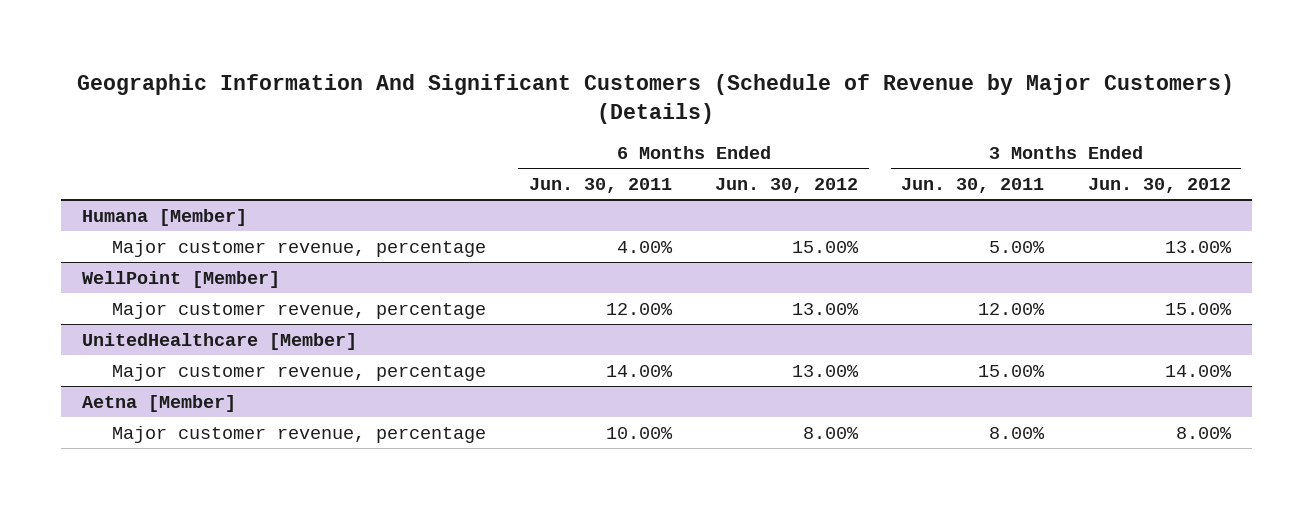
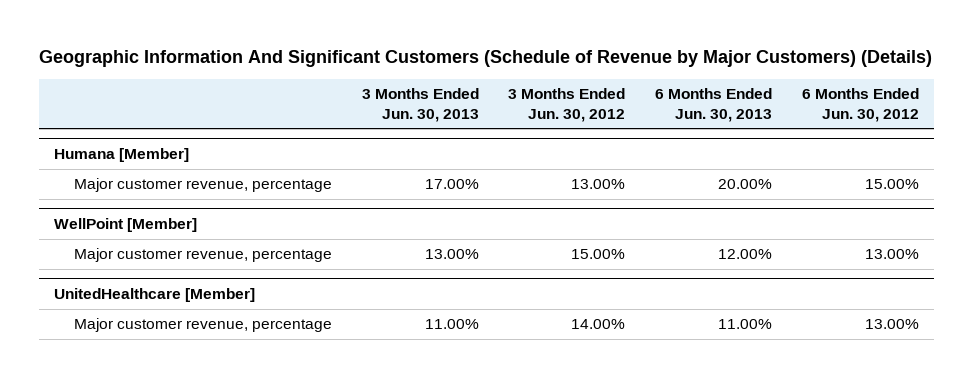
[529,177,673,193] Jun. 30, 2011 -> none
[901,177,1045,193] Jun. 30, 2011 -> none
none -> [361,88,479,122] 3 Months Ended Jun. 30, 2013
none -> [655,88,773,122] 6 Months Ended Jun. 30, 2013
[82,394,237,412] Aetna [Member] -> none
[111,425,486,443] Major customer revenue, percentage -> none

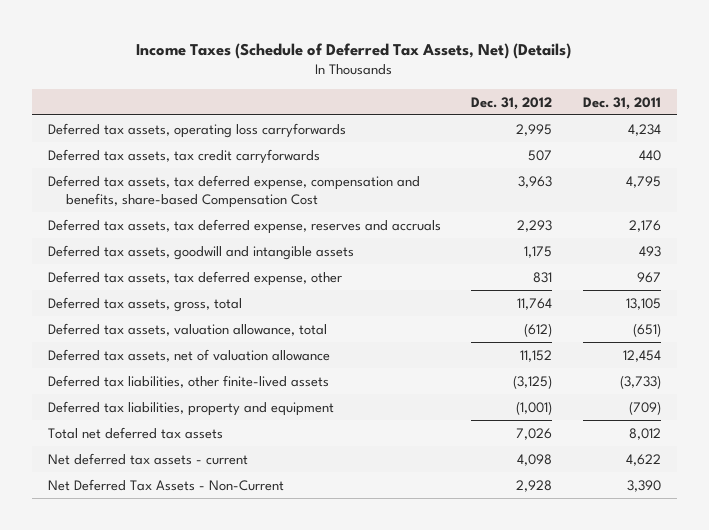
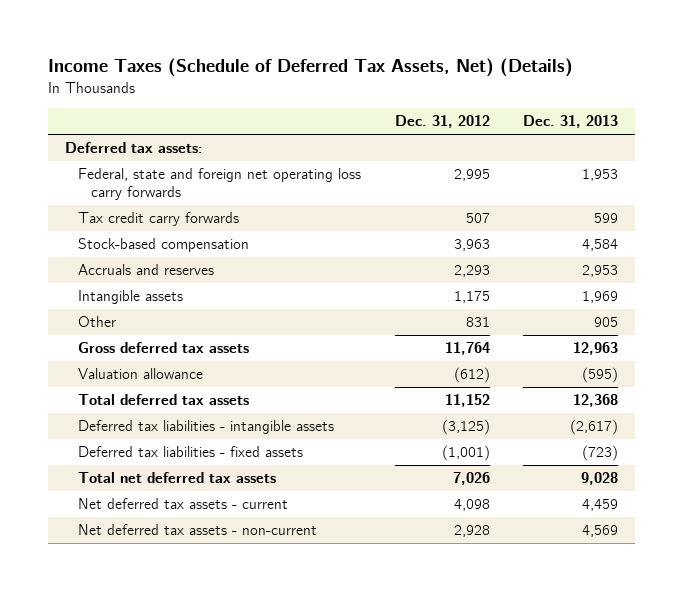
[583,96,662,110] Dec. 31, 2011 -> none
none -> [523,115,619,129] Dec. 31, 2013
none -> [65,142,204,154] Deferred tax assets:
[47,122,346,138] Deferred tax assets, operating loss carryforwards -> [78,168,362,201] Federal, state and foreign net operating loss carry forwards
[47,148,320,164] Deferred tax assets, tax credit carryforwards -> [78,212,240,227] Tax credit carry forwards
[47,174,420,208] Deferred tax assets, tax deferred expense, compensation and benefits, share-based Compensation Cost -> [78,238,250,253] Stock-based compensation
[47,218,441,234] Deferred tax assets, tax deferred expense, reserves and accruals -> [78,264,215,276] Accruals and reserves
[47,244,354,260] Deferred tax assets, goodwill and intangible assets -> [78,290,184,305] Intangible assets
[47,270,342,286] Deferred tax assets, tax deferred expense, other -> [78,316,117,328] Other
[47,296,242,312] Deferred tax assets, gross, total -> [78,342,250,354] Gross deferred tax assets
[47,322,327,336] Deferred tax assets, valuation allowance, total -> [78,368,204,380] Valuation allowance
[47,348,330,362] Deferred tax assets, net of valuation allowance -> [78,394,250,406] Total deferred tax assets
[47,374,329,388] Deferred tax liabilities, other finite-lived assets -> [78,420,335,435] Deferred tax liabilities - intangible assets
[47,400,334,416] Deferred tax liabilities, property and equipment -> [78,446,304,458] Deferred tax liabilities - fixed assets
[47,478,284,491] Net Deferred Tax Assets - Non-Current -> [78,524,318,536] Net deferred tax assets - non-current

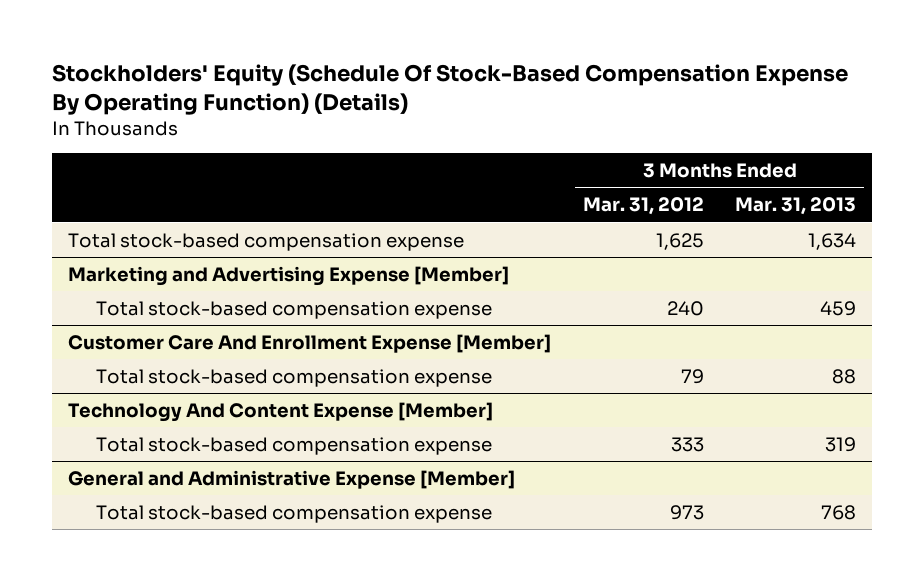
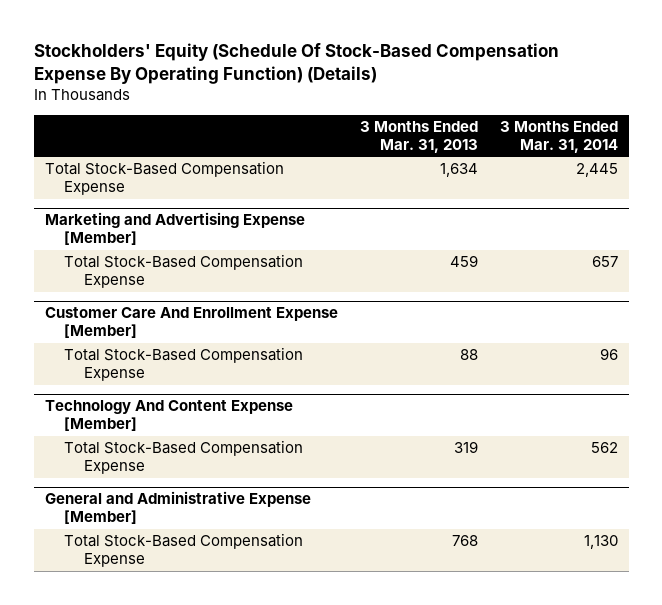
[582,197,704,216] Mar. 31, 2012 -> none
none -> [499,120,618,154] 3 Months Ended Mar. 31, 2014
[68,232,465,251] Total stock-based compensation expense -> [44,161,284,196] Total Stock-Based Compensation Expense
[95,300,492,319] Total stock-based compensation expense -> [64,254,304,289] Total Stock-Based Compensation Expense
[95,368,492,387] Total stock-based compensation expense -> [64,347,304,382] Total Stock-Based Compensation Expense
[95,436,492,455] Total stock-based compensation expense -> [64,440,304,475] Total Stock-Based Compensation Expense
[95,504,492,523] Total stock-based compensation expense -> [64,533,304,568] Total Stock-Based Compensation Expense

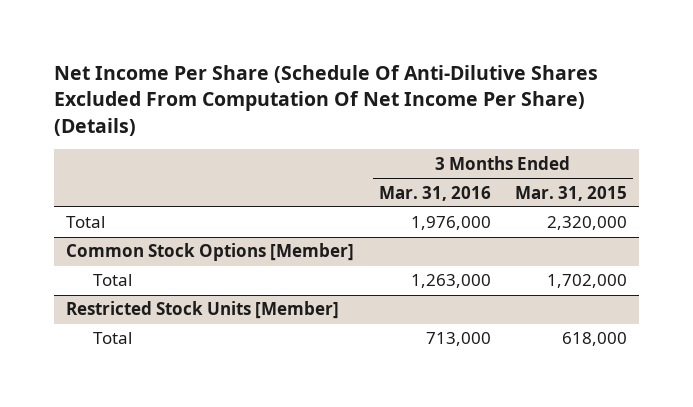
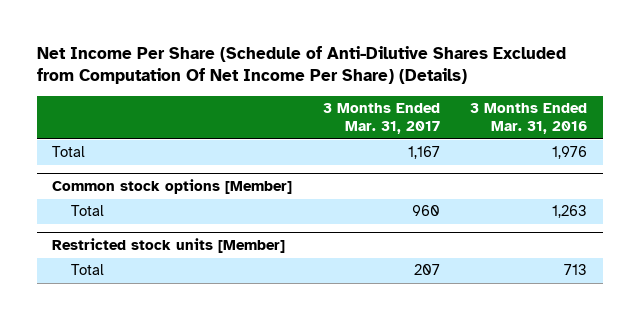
[53,65,598,136] Net Income Per Share (Schedule Of Anti-Dilutive Shares Excluded From Computation Of Net Income Per Share) (Details) -> [36,45,566,85] Net Income Per Share (Schedule of Anti-Dilutive Shares Excluded from Computation Of Net Income Per Share) (Details)
[515,185,628,201] Mar. 31, 2015 -> none
none -> [322,103,440,135] 3 Months Ended Mar. 31, 2017
[410,216,491,231] 1,976,000 -> [552,146,588,160] 1,976
[66,243,355,262] Common Stock Options [Member] -> [51,179,292,195] Common stock options [Member]
[410,274,491,289] 1,263,000 -> [552,205,588,219] 1,263
[66,301,340,320] Restricted Stock Units [Member] -> [51,238,285,254] Restricted stock units [Member]
[425,332,491,347] 713,000 -> [564,264,588,276] 713

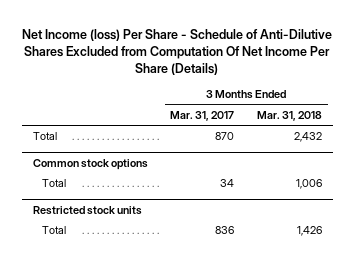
[36,45,566,85] Net Income Per Share (Schedule of Anti-Dilutive Shares Excluded from Computation Of Net Income Per Share) (Details) -> [22,28,333,76] Net Income (loss) Per Share - Schedule of Anti-Dilutive Shares Excluded from Computation Of Net Income Per Share (Details)
[470,103,588,135] 3 Months Ended Mar. 31, 2016 -> none
none -> [256,110,322,121] Mar. 31, 2018
[407,146,440,160] 1,167 -> [215,132,235,141] 870
[51,179,292,195] Common stock options [Member] -> [32,159,148,171] Common stock options
[411,205,440,217] 960 -> [220,179,235,188] 34
[51,238,285,254] Restricted stock units [Member] -> [32,206,142,216] Restricted stock units
[413,264,440,276] 207 -> [215,226,235,235] 836

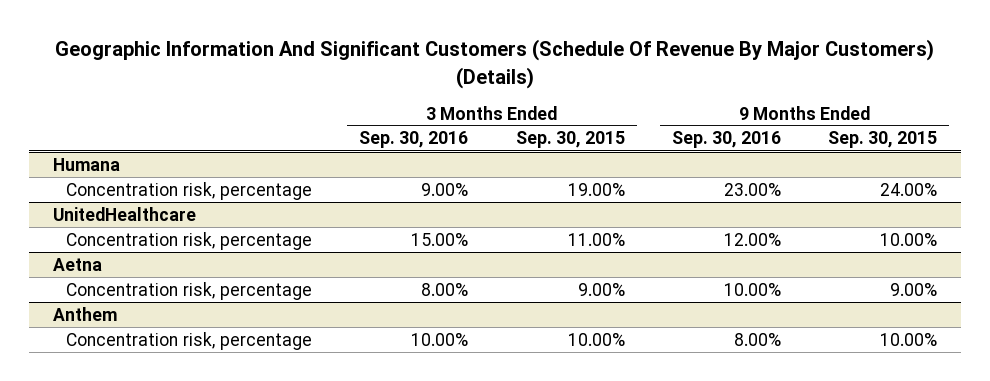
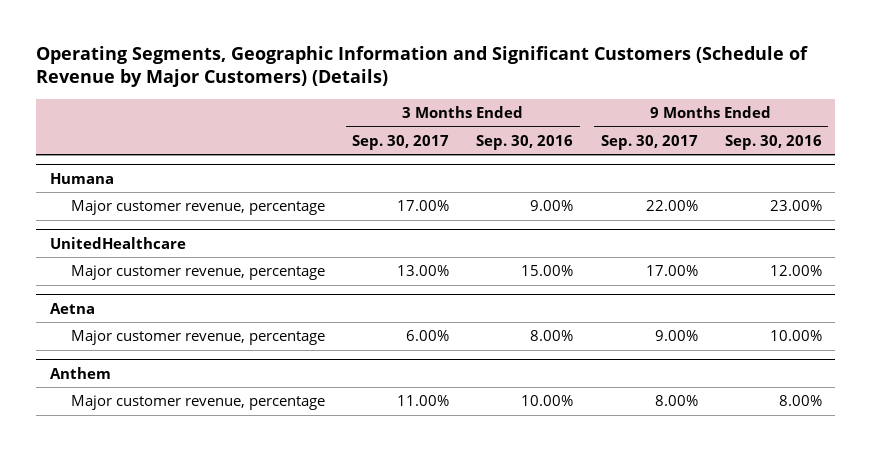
[55,39,935,89] Geographic Information And Significant Customers (Schedule Of Revenue By Major Customers) (Details) -> [36,45,809,88] Operating Segments, Geographic Information and Significant Customers (Schedule of Revenue by Major Customers) (Details)
[515,131,625,149] Sep. 30, 2015 -> none
[828,131,938,149] Sep. 30, 2015 -> none
none -> [352,134,450,150] Sep. 30, 2017
none -> [600,134,698,150] Sep. 30, 2017
[65,181,312,200] Concentration risk, percentage -> [71,200,326,216] Major customer revenue, percentage
[65,231,312,250] Concentration risk, percentage -> [71,265,326,281] Major customer revenue, percentage
[65,281,312,300] Concentration risk, percentage -> [71,330,326,346] Major customer revenue, percentage
[65,331,312,350] Concentration risk, percentage -> [71,395,326,411] Major customer revenue, percentage

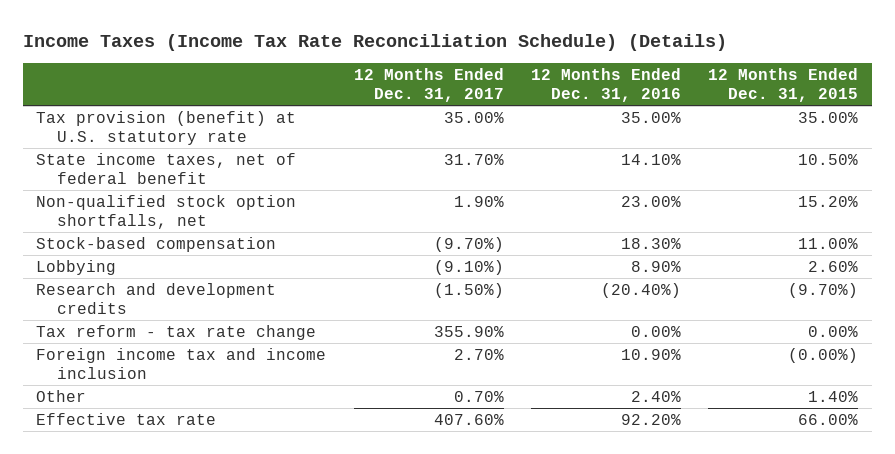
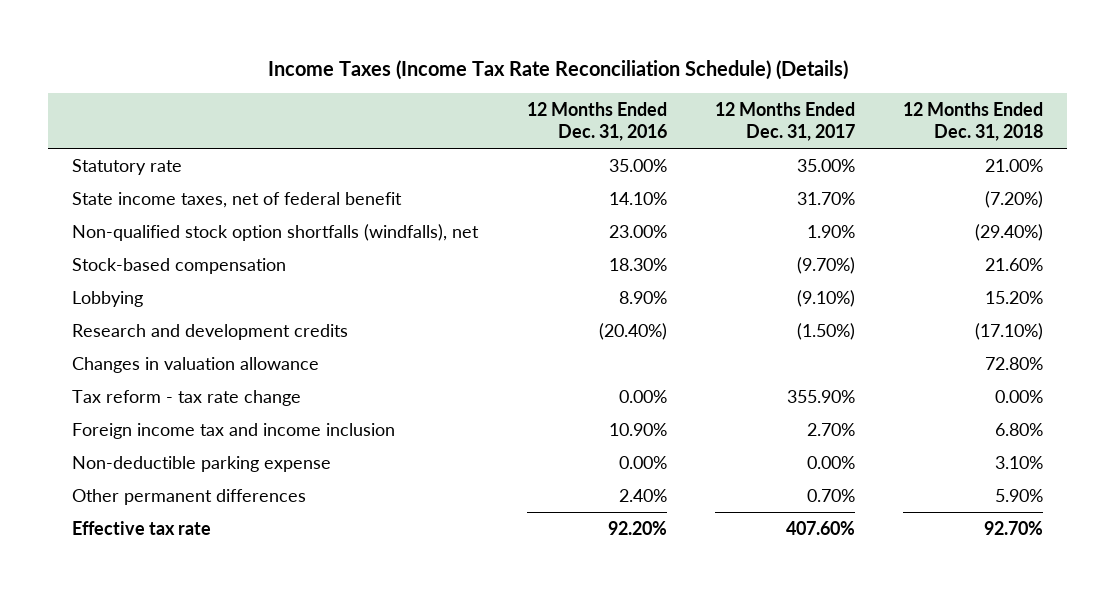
[708,68,859,103] 12 Months Ended Dec. 31, 2015 -> none
none -> [902,101,1043,142] 12 Months Ended Dec. 31, 2018
[36,110,297,145] Tax provision (benefit) at U.S. statutory rate -> [72,158,183,175] Statutory rate
[36,194,297,229] Non-qualified stock option shortfalls, net -> [72,223,480,241] Non-qualified stock option shortfalls (windfalls), net
none -> [72,356,320,373] Changes in valuation allowance
none -> [72,455,332,472] Non-deductible parking expense
[36,389,87,402] Other -> [72,488,307,505] Other permanent differences

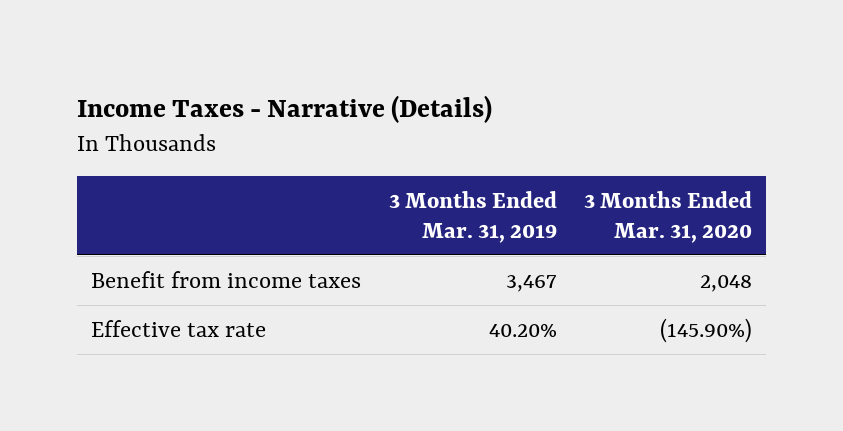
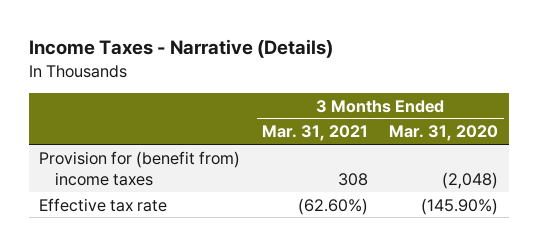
[388,191,557,243] 3 Months Ended Mar. 31, 2019 -> none
none -> [261,125,368,142] Mar. 31, 2021
[90,270,361,288] Benefit from income taxes -> [39,150,241,187] Provision for (benefit from) income taxes
[700,274,753,292] 2,048 -> [442,172,499,190] (2,048)

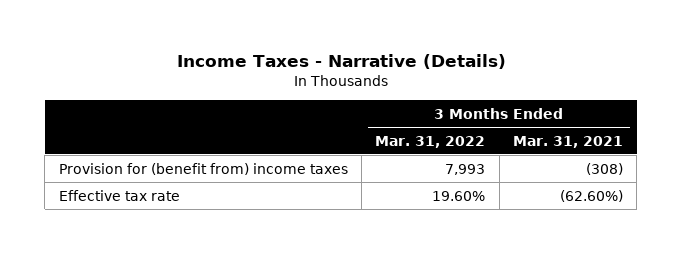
[389,125,499,142] Mar. 31, 2020 -> none
none -> [375,135,486,148] Mar. 31, 2022
[337,173,368,187] 308 -> [586,162,624,175] (308)

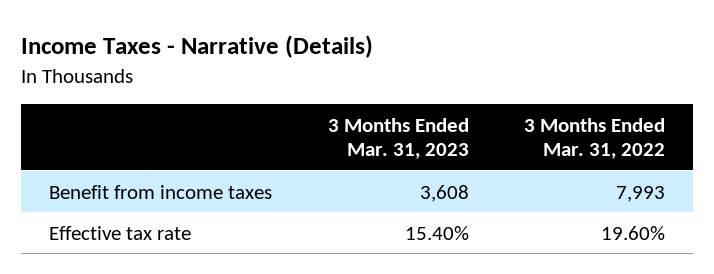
[513,135,624,148] Mar. 31, 2021 -> none
none -> [327,117,469,160] 3 Months Ended Mar. 31, 2023
[58,162,348,175] Provision for (benefit from) income taxes -> [49,184,273,199] Benefit from income taxes

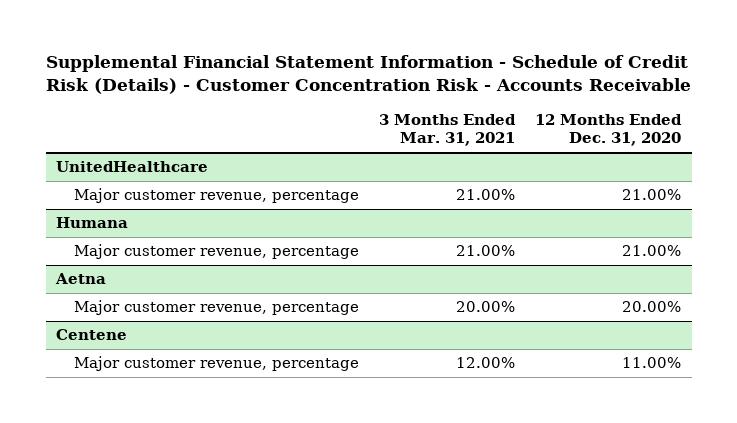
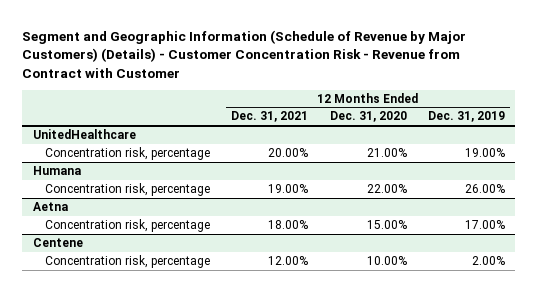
[45,55,691,94] Supplemental Financial Statement Information - Schedule of Credit Risk (Details) - Customer Concentration Risk - Accounts Receivable -> [22,29,467,78] Segment and Geographic Information (Schedule of Revenue by Major Customers) (Details) - Customer Concentration Risk - Revenue from Contract with Customer
[379,114,517,147] 3 Months Ended Mar. 31, 2021 -> none
none -> [231,111,309,123] Dec. 31, 2021
none -> [427,111,505,123] Dec. 31, 2019
[73,188,359,204] Major customer revenue, percentage -> [45,147,211,161] Concentration risk, percentage
[73,244,359,260] Major customer revenue, percentage -> none
none -> [45,183,211,197] Concentration risk, percentage
[73,300,359,316] Major customer revenue, percentage -> none
none -> [45,219,211,233] Concentration risk, percentage
[73,356,359,372] Major customer revenue, percentage -> none
none -> [45,255,211,269] Concentration risk, percentage

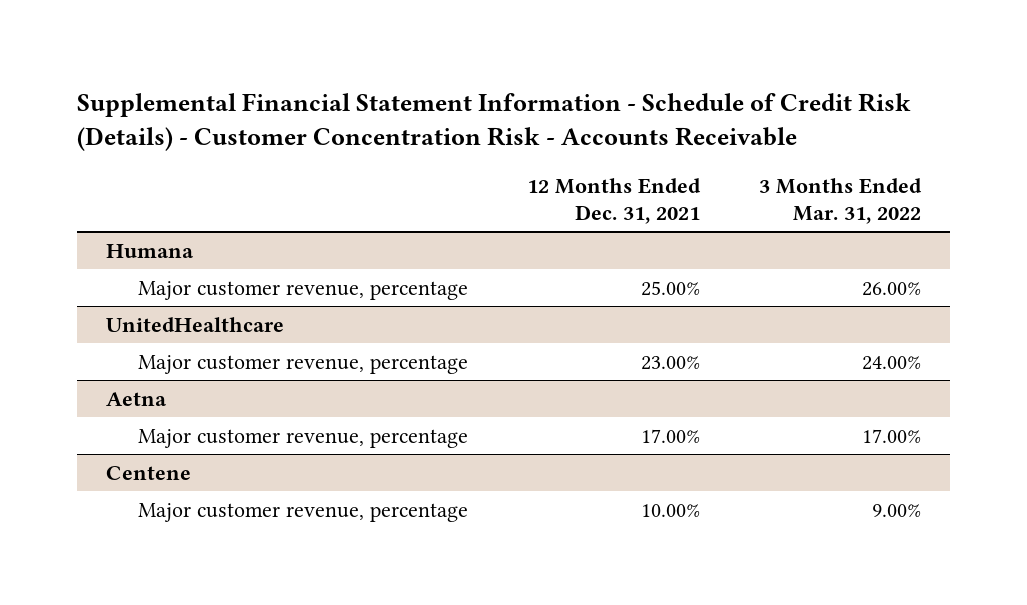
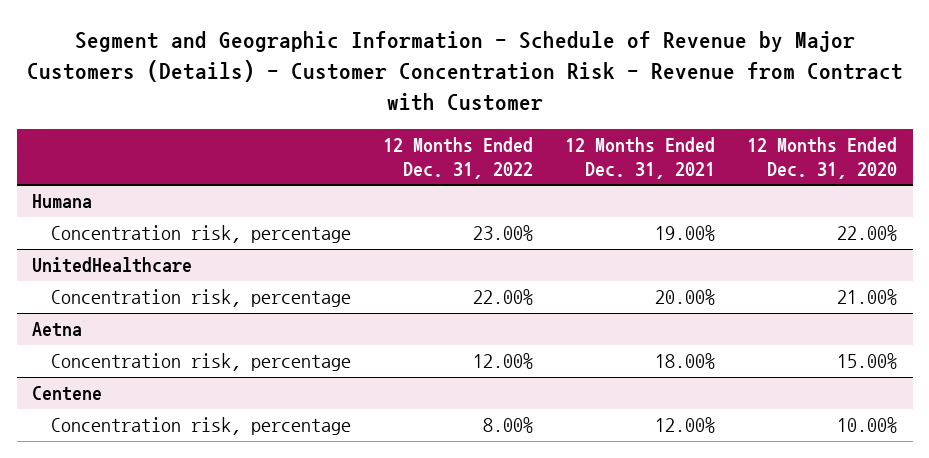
[76,93,911,152] Supplemental Financial Statement Information - Schedule of Credit Risk (Details) - Customer Concentration Risk - Accounts Receivable -> [26,31,903,111] Segment and Geographic Information - Schedule of Revenue by Major Customers (Details) - Customer Concentration Risk - Revenue from Contract with Customer
[758,178,922,225] 3 Months Ended Mar. 31, 2022 -> none
none -> [382,136,533,179] 12 Months Ended Dec. 31, 2022
none -> [746,136,897,179] 12 Months Ended Dec. 31, 2020
[138,280,469,300] Major customer revenue, percentage -> none
none -> [50,225,351,244] Concentration risk, percentage
[138,354,469,374] Major customer revenue, percentage -> none
none -> [50,289,351,308] Concentration risk, percentage
[138,428,469,448] Major customer revenue, percentage -> none
none -> [50,353,351,372] Concentration risk, percentage
[138,502,469,522] Major customer revenue, percentage -> none
none -> [50,417,351,436] Concentration risk, percentage

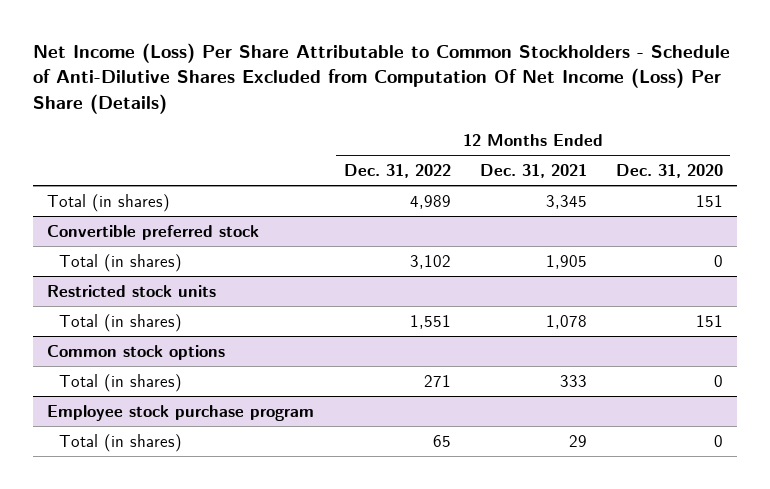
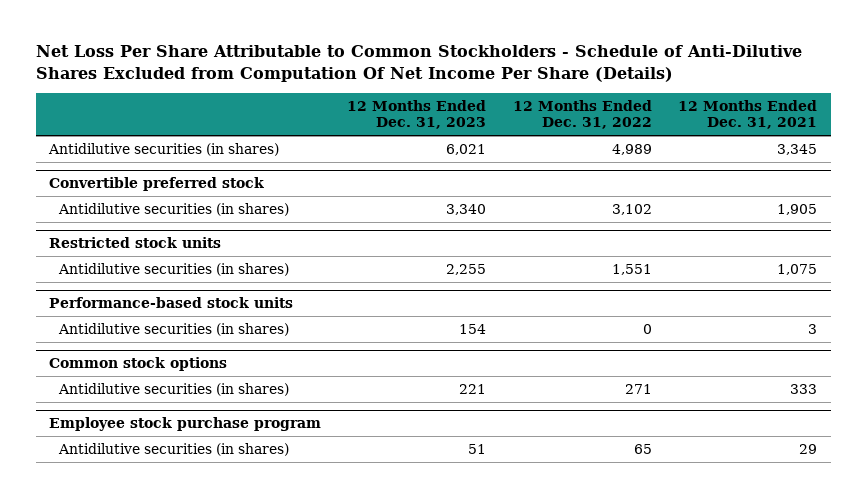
[32,43,730,114] Net Income (Loss) Per Share Attributable to Common Stockholders - Schedule of Anti-Dilutive Shares Excluded from Computation Of Net Income (Loss) Per Share (Details) -> [35,45,802,82] Net Loss Per Share Attributable to Common Stockholders - Schedule of Anti-Dilutive Shares Excluded from Computation Of Net Income Per Share (Details)
[615,163,723,178] Dec. 31, 2020 -> none
none -> [347,99,487,130] 12 Months Ended Dec. 31, 2023
[47,193,171,212] Total (in shares) -> [47,143,279,157] Antidilutive securities (in shares)
[59,253,183,272] Total (in shares) -> [58,203,290,217] Antidilutive securities (in shares)
[59,313,183,332] Total (in shares) -> [58,263,290,277] Antidilutive securities (in shares)
[545,314,587,329] 1,078 -> [777,264,818,276] 1,075
none -> [48,297,293,309] Performance-based stock units
none -> [58,323,290,337] Antidilutive securities (in shares)
[59,373,183,392] Total (in shares) -> [58,383,290,397] Antidilutive securities (in shares)
[59,433,183,452] Total (in shares) -> [58,443,290,457] Antidilutive securities (in shares)

